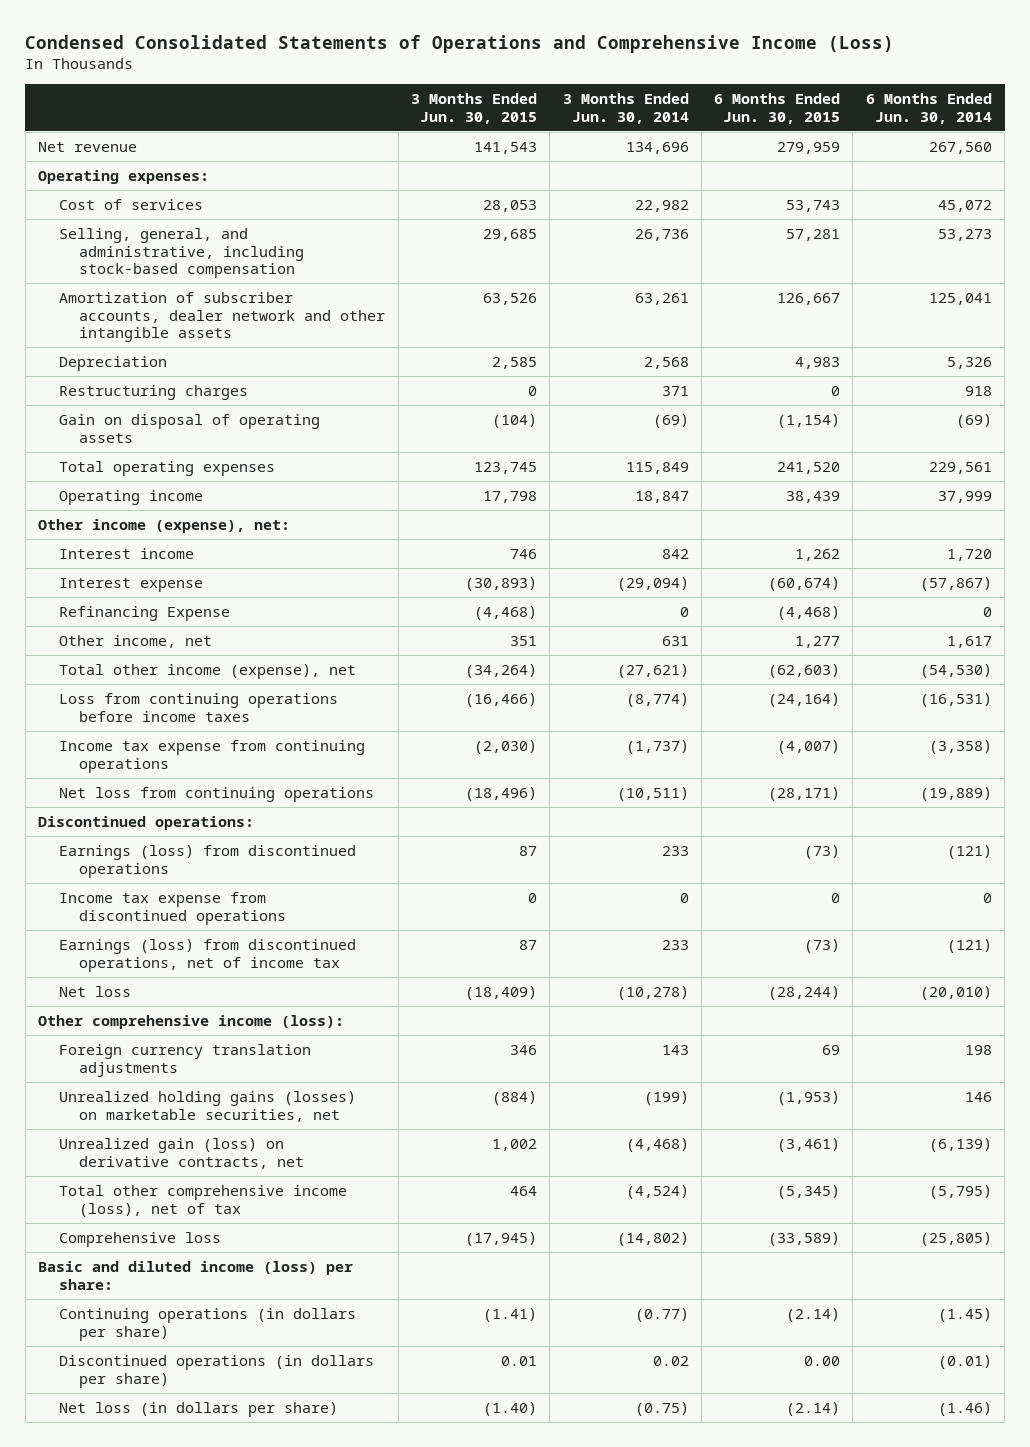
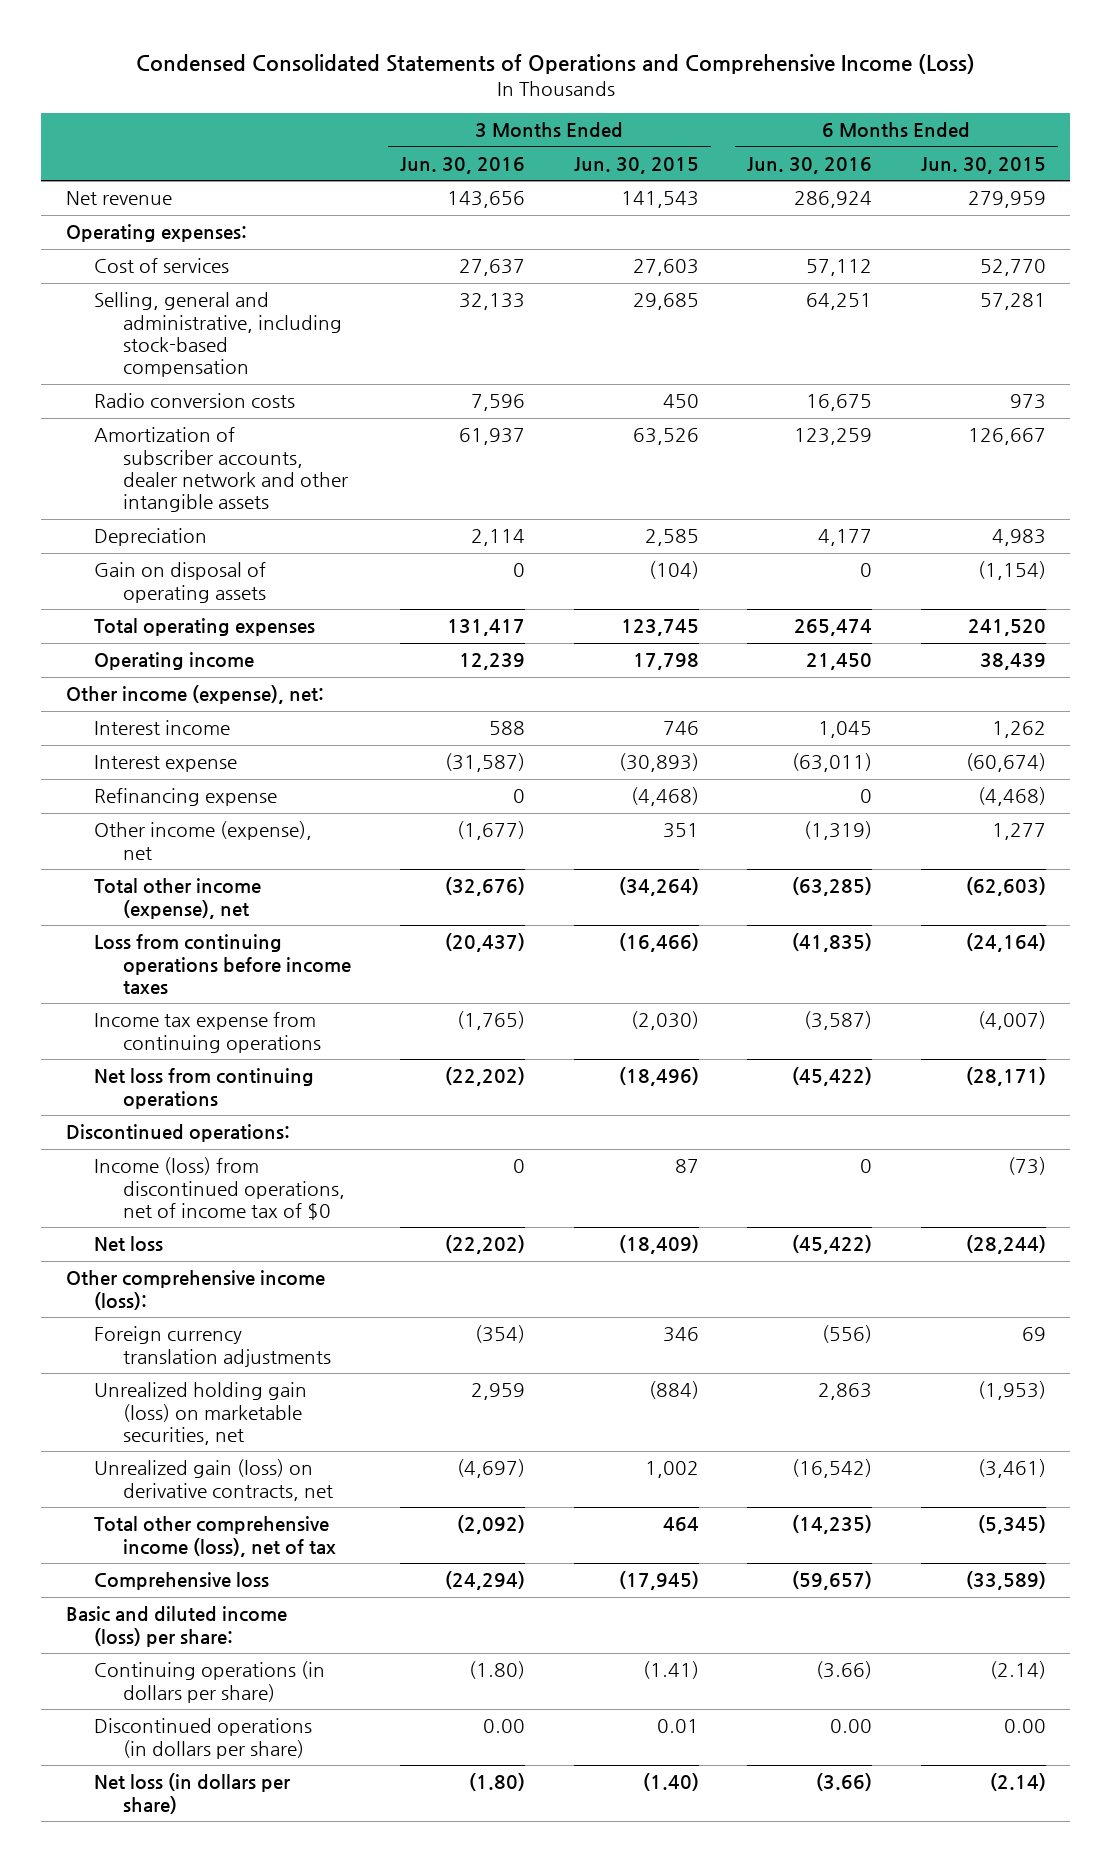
[562,93,689,124] 3 Months Ended Jun. 30, 2014 -> none
[865,93,992,124] 6 Months Ended Jun. 30, 2014 -> none
none -> [399,157,525,175] Jun. 30, 2016
none -> [747,157,873,175] Jun. 30, 2016
[482,200,537,213] 28,053 -> [632,259,699,277] 27,603
[786,200,841,213] 53,743 -> [979,259,1046,277] 52,770
[58,228,305,278] Selling, general, and administrative, including stock-based compensation -> [94,292,343,378] Selling, general and administrative, including stock-based compensation
none -> [94,393,296,409] Radio conversion costs
[58,385,248,401] Restructuring charges -> none
[58,606,230,622] Refinancing Expense -> [94,788,278,807] Refinancing expense
[58,635,212,649] Other income, net -> [94,821,313,860] Other income (expense), net
[58,892,287,925] Income tax expense from discontinued operations -> none
[58,939,356,972] Earnings (loss) from discontinued operations, net of income tax -> none
[58,845,356,878] Earnings (loss) from discontinued operations -> [94,1157,346,1221] Income (loss) from discontinued operations, net of income tax of $0
[58,1091,356,1122] Unrealized holding gains (losses) on marketable securities, net -> [94,1382,308,1446] Unrealized holding gain (loss) on marketable securities, net

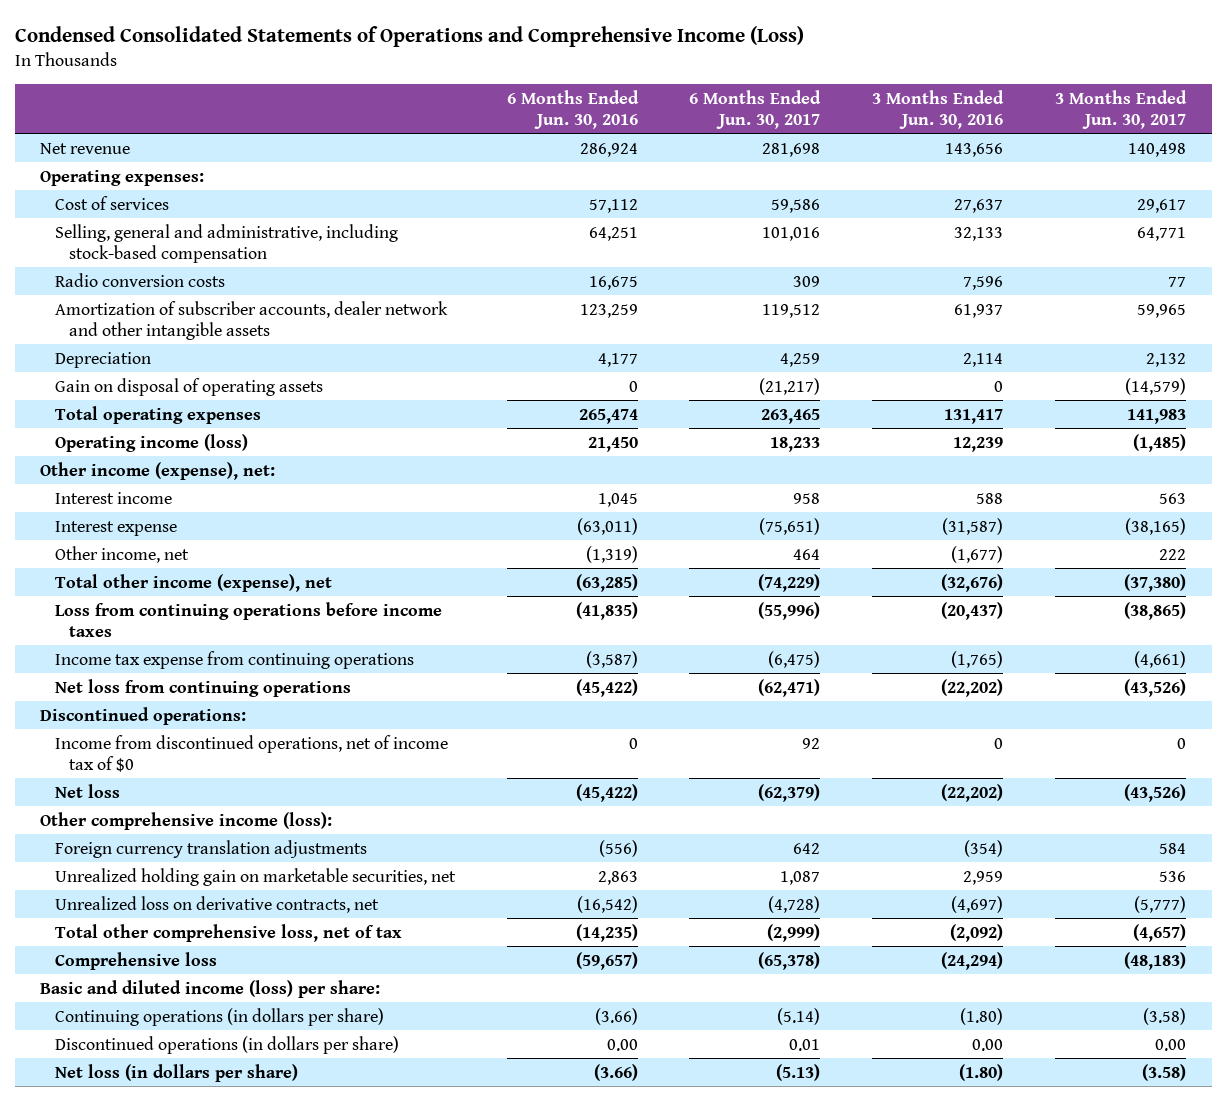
[573,157,699,175] Jun. 30, 2015 -> none
[920,157,1046,175] Jun. 30, 2015 -> none
none -> [689,89,822,129] 6 Months Ended Jun. 30, 2017
none -> [1054,89,1187,129] 3 Months Ended Jun. 30, 2017
[94,652,255,671] Operating income -> [54,433,248,452] Operating income (loss)
[94,788,278,807] Refinancing expense -> none
[94,821,313,860] Other income (expense), net -> [54,545,189,563] Other income, net
[94,1157,346,1221] Income (loss) from discontinued operations, net of income tax of $0 -> [54,734,448,772] Income from discontinued operations, net of income tax of $0
[94,1382,308,1446] Unrealized holding gain (loss) on marketable securities, net -> [54,867,456,886] Unrealized holding gain on marketable securities, net
[94,1459,334,1501] Unrealized gain (loss) on derivative contracts, net -> [54,895,379,913] Unrealized loss on derivative contracts, net
[94,1516,337,1557] Total other comprehensive income (loss), net of tax -> [54,923,402,942] Total other comprehensive loss, net of tax

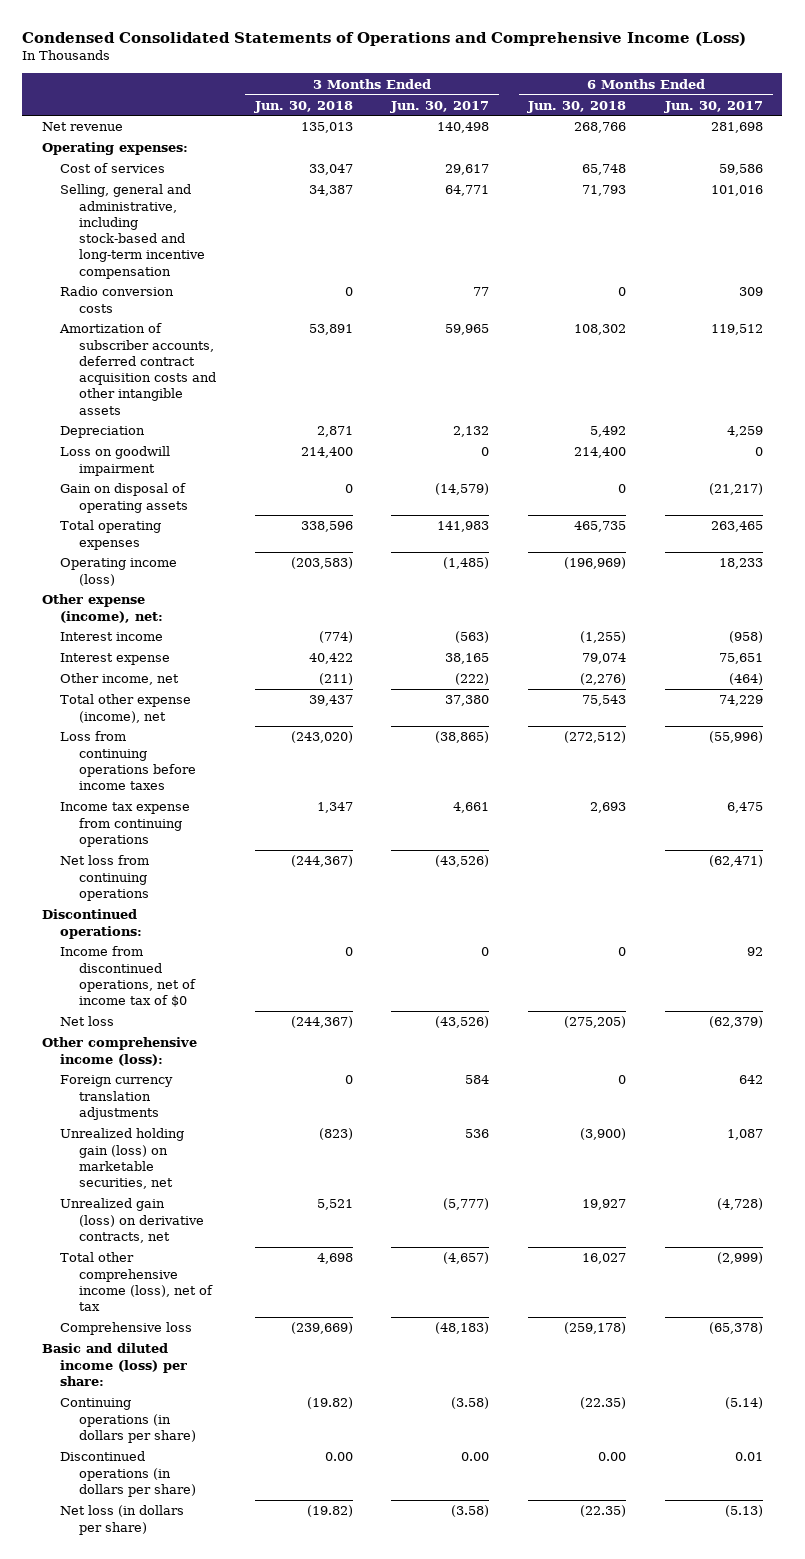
[506,89,639,129] 6 Months Ended Jun. 30, 2016 -> none
[872,89,1005,129] 3 Months Ended Jun. 30, 2016 -> none
none -> [253,100,353,113] Jun. 30, 2018
none -> [527,100,627,113] Jun. 30, 2018
[54,223,398,263] Selling, general and administrative, including stock-based compensation -> [60,184,205,279] Selling, general and administrative, including stock-based and long-term incentive compensation
[54,300,448,340] Amortization of subscriber accounts, dealer network and other intangible assets -> [59,323,216,415] Amortization of subscriber accounts, deferred contract acquisition costs and other intangible assets
none -> [60,446,171,476] Loss on goodwill impairment
[40,461,276,480] Other income (expense), net: -> [41,594,164,623] Other expense (income), net:
[793,492,821,504] 958 -> [729,631,764,644] (958)
[1158,492,1186,504] 563 -> [455,631,490,644] (563)
[759,517,821,535] (75,651) -> [719,653,764,665] 75,651
[1124,517,1186,535] (38,165) -> [445,653,490,665] 38,165
[793,548,821,560] 464 -> [729,673,764,686] (464)
[1158,548,1186,560] 222 -> [455,673,490,686] (222)
[54,573,332,592] Total other income (expense), net -> [60,694,192,723] Total other expense (income), net
[758,573,821,592] (74,229) -> [719,695,764,707] 74,229
[1123,573,1186,592] (37,380) -> [445,695,490,707] 37,380
[768,650,821,668] (6,475) -> [727,802,764,814] 6,475
[1133,650,1186,668] (4,661) -> [453,802,490,814] 4,661
[54,867,456,886] Unrealized holding gain on marketable securities, net -> [60,1128,185,1190] Unrealized holding gain (loss) on marketable securities, net
[54,895,379,913] Unrealized loss on derivative contracts, net -> [60,1198,204,1243] Unrealized gain (loss) on derivative contracts, net
[54,923,402,942] Total other comprehensive loss, net of tax -> [60,1252,213,1312] Total other comprehensive income (loss), net of tax

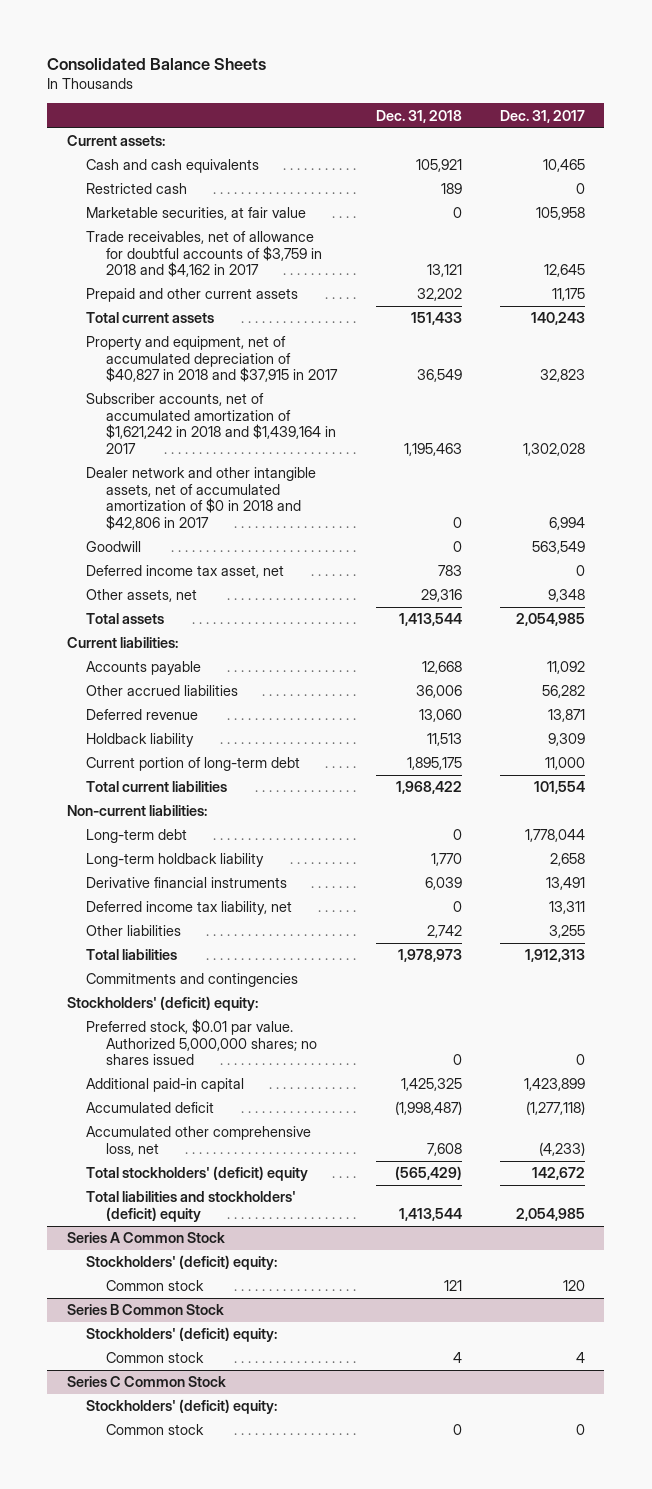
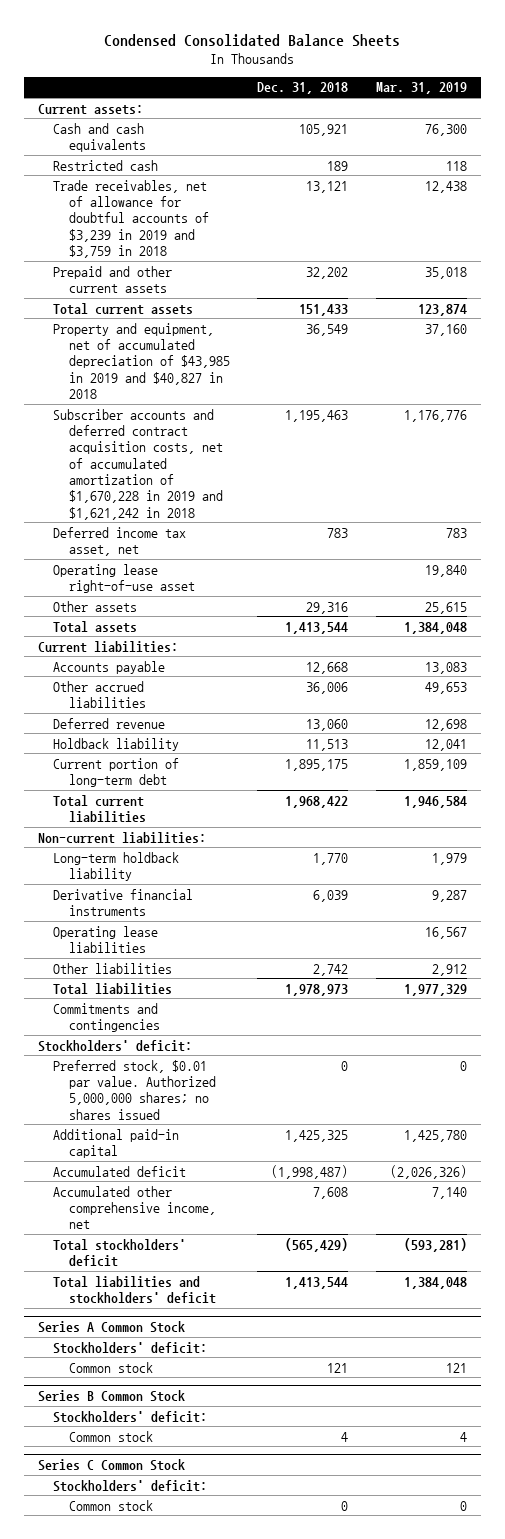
[47,57,267,70] Consolidated Balance Sheets -> [104,33,401,47] Condensed Consolidated Balance Sheets
[500,109,586,123] Dec. 31, 2017 -> none
none -> [376,82,468,95] Mar. 31, 2019
[86,207,307,221] Marketable securities, at fair value -> none
[86,231,323,278] Trade receivables, net of allowance for doubtful accounts of $3,759 in 2018 and $4,162 in 2017 -> [53,179,209,258] Trade receivables, net of allowance for doubtful accounts of $3,239 in 2019 and $3,759 in 2018
[86,467,317,530] Dealer network and other intangible assets, net of accumulated amortization of $0 in 2018 and $42,806 in 2017 -> none
[86,541,142,553] Goodwill -> none
[86,336,339,383] Property and equipment, net of accumulated depreciation of $40,827 in 2018 and $37,915 in 2017 -> [53,322,230,399] Property and equipment, net of accumulated depreciation of $43,985 in 2019 and $40,827 in 2018
[86,393,337,454] Subscriber accounts, net of accumulated amortization of $1,621,242 in 2018 and $1,439,164 in 2017 -> [53,408,223,520] Subscriber accounts and deferred contract acquisition costs, net of accumulated amortization of $1,670,228 in 2019 and $1,621,242 in 2018
none -> [53,563,195,593] Operating lease right-of-use asset
[86,589,198,603] Other assets, net -> [53,600,138,612] Other assets
[86,829,188,844] Long-term debt -> none
[86,901,293,916] Deferred income tax liability, net -> none
none -> [53,925,159,953] Operating lease liabilities
[66,996,258,1012] Stockholders' (deficit) equity: -> [37,1039,192,1052] Stockholders' deficit:
[86,1126,312,1156] Accumulated other comprehensive loss, net -> [53,1185,216,1230] Accumulated other comprehensive income, net
[86,1166,309,1182] Total stockholders' (deficit) equity -> [53,1238,187,1267] Total stockholders' deficit
[86,1191,297,1222] Total liabilities and stockholders' (deficit) equity -> [53,1275,216,1304] Total liabilities and stockholders' deficit
[86,1255,278,1271] Stockholders' (deficit) equity: -> [53,1341,208,1354] Stockholders' deficit:
[86,1327,278,1343] Stockholders' (deficit) equity: -> [53,1410,208,1423] Stockholders' deficit:
[86,1399,278,1415] Stockholders' (deficit) equity: -> [53,1479,208,1492] Stockholders' deficit:

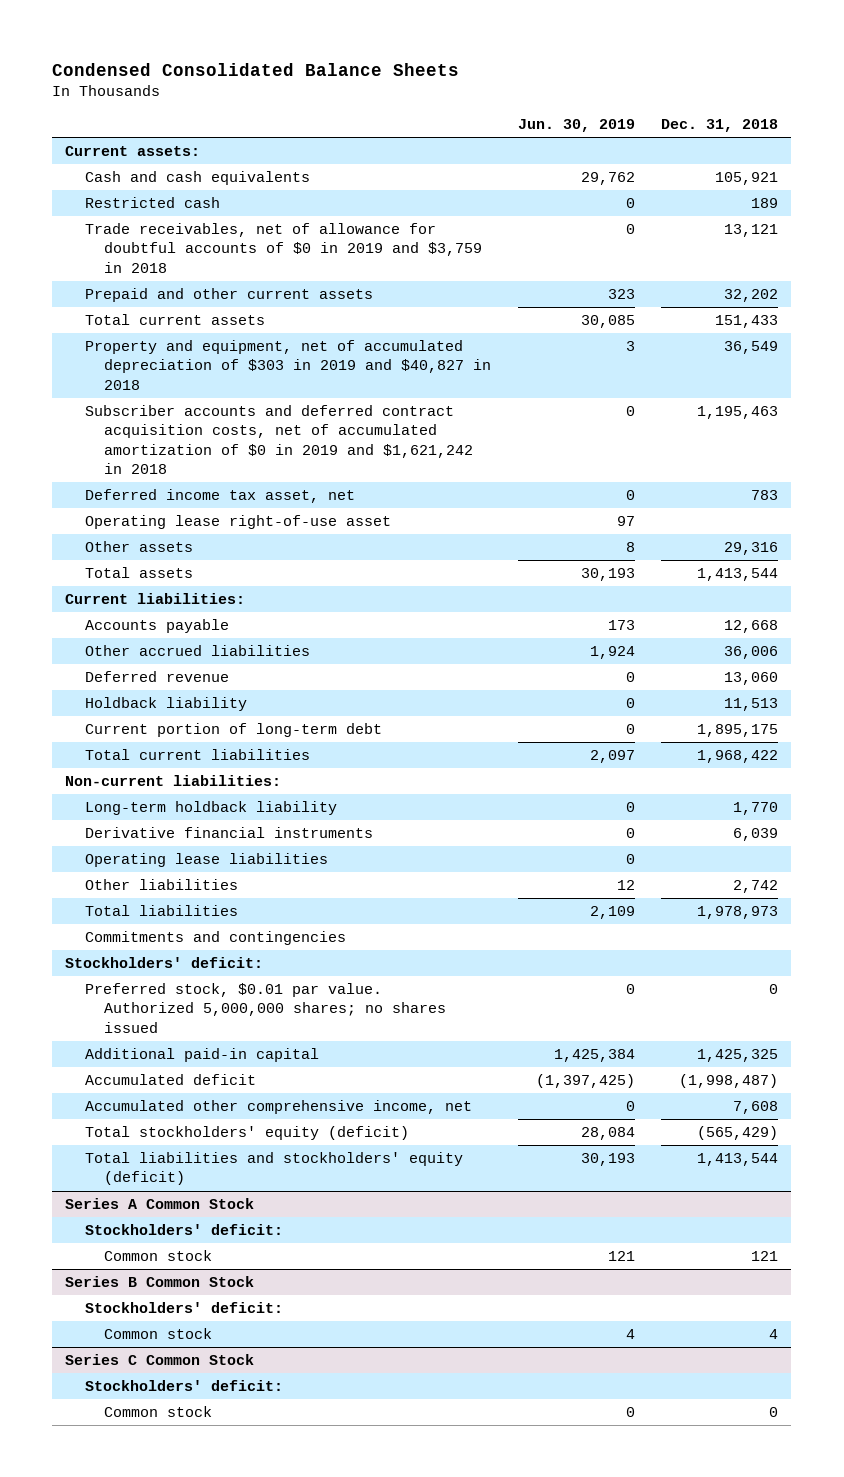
[376,82,468,95] Mar. 31, 2019 -> none
none -> [517,119,635,133] Jun. 30, 2019
[53,179,209,258] Trade receivables, net of allowance for doubtful accounts of $3,239 in 2019 and $3,759 in 2018 -> [84,223,483,273] Trade receivables, net of allowance for doubtful accounts of $0 in 2019 and $3,759 in 2018
[53,322,230,399] Property and equipment, net of accumulated depreciation of $43,985 in 2019 and $40,827 in 2018 -> [84,340,492,390] Property and equipment, net of accumulated depreciation of $303 in 2019 and $40,827 in 2018
[53,408,223,520] Subscriber accounts and deferred contract acquisition costs, net of accumulated amortization of $1,670,228 in 2019 and $1,621,242 in 2018 -> [84,405,474,475] Subscriber accounts and deferred contract acquisition costs, net of accumulated amortization of $0 in 2019 and $1,621,242 in 2018
[53,1238,187,1267] Total stockholders' deficit -> [84,1126,409,1141] Total stockholders' equity (deficit)
[53,1275,216,1304] Total liabilities and stockholders' deficit -> [84,1152,463,1186] Total liabilities and stockholders' equity (deficit)

